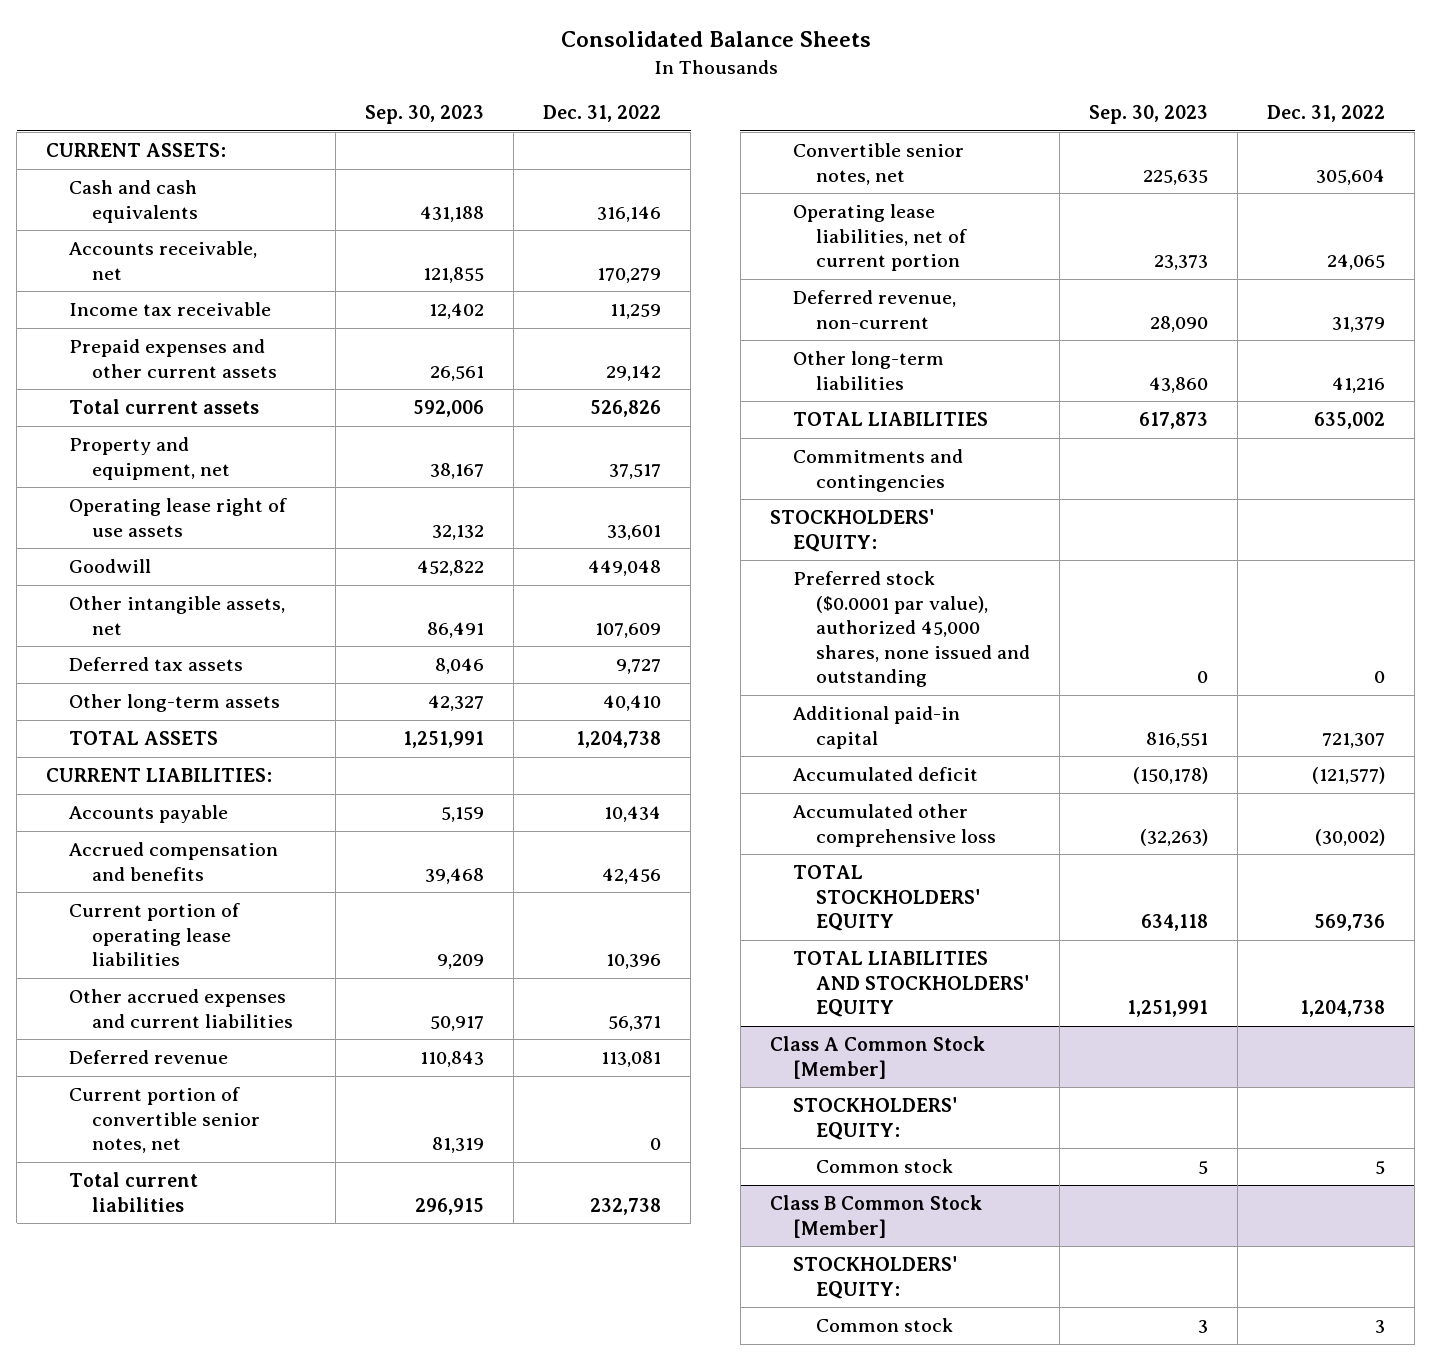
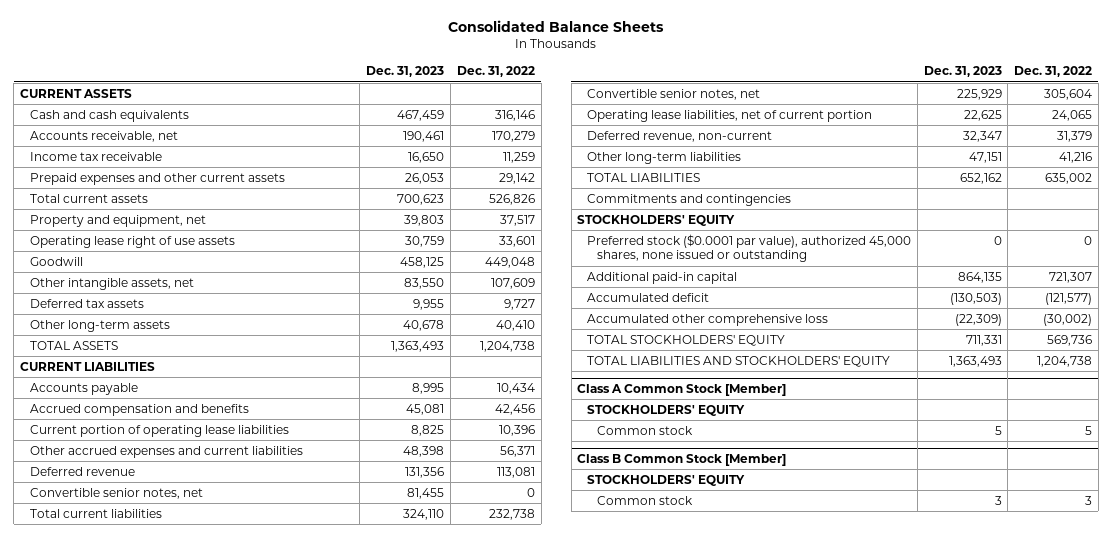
[365,104,485,124] Sep. 30, 2023 -> none
none -> [366,66,445,78] Dec. 31, 2023
[46,143,227,158] CURRENT ASSETS: -> [19,88,132,98] CURRENT ASSETS
[46,768,273,783] CURRENT LIABILITIES: -> [19,361,155,371] CURRENT LIABILITIES
[69,1087,261,1154] Current portion of convertible senior notes, net -> [29,487,203,499] Convertible senior notes, net
[769,509,934,552] STOCKHOLDERS' EQUITY: -> [577,214,736,226] STOCKHOLDERS' EQUITY
[792,571,1030,687] Preferred stock ($0.0001 par value), authorized 45,000 shares, none issued and outstanding -> [587,233,912,263] Preferred stock ($0.0001 par value), authorized 45,000 shares, none issued or outstanding
[792,1097,957,1140] STOCKHOLDERS' EQUITY: -> [587,404,746,416] STOCKHOLDERS' EQUITY
[792,1256,957,1299] STOCKHOLDERS' EQUITY: -> [587,474,746,486] STOCKHOLDERS' EQUITY

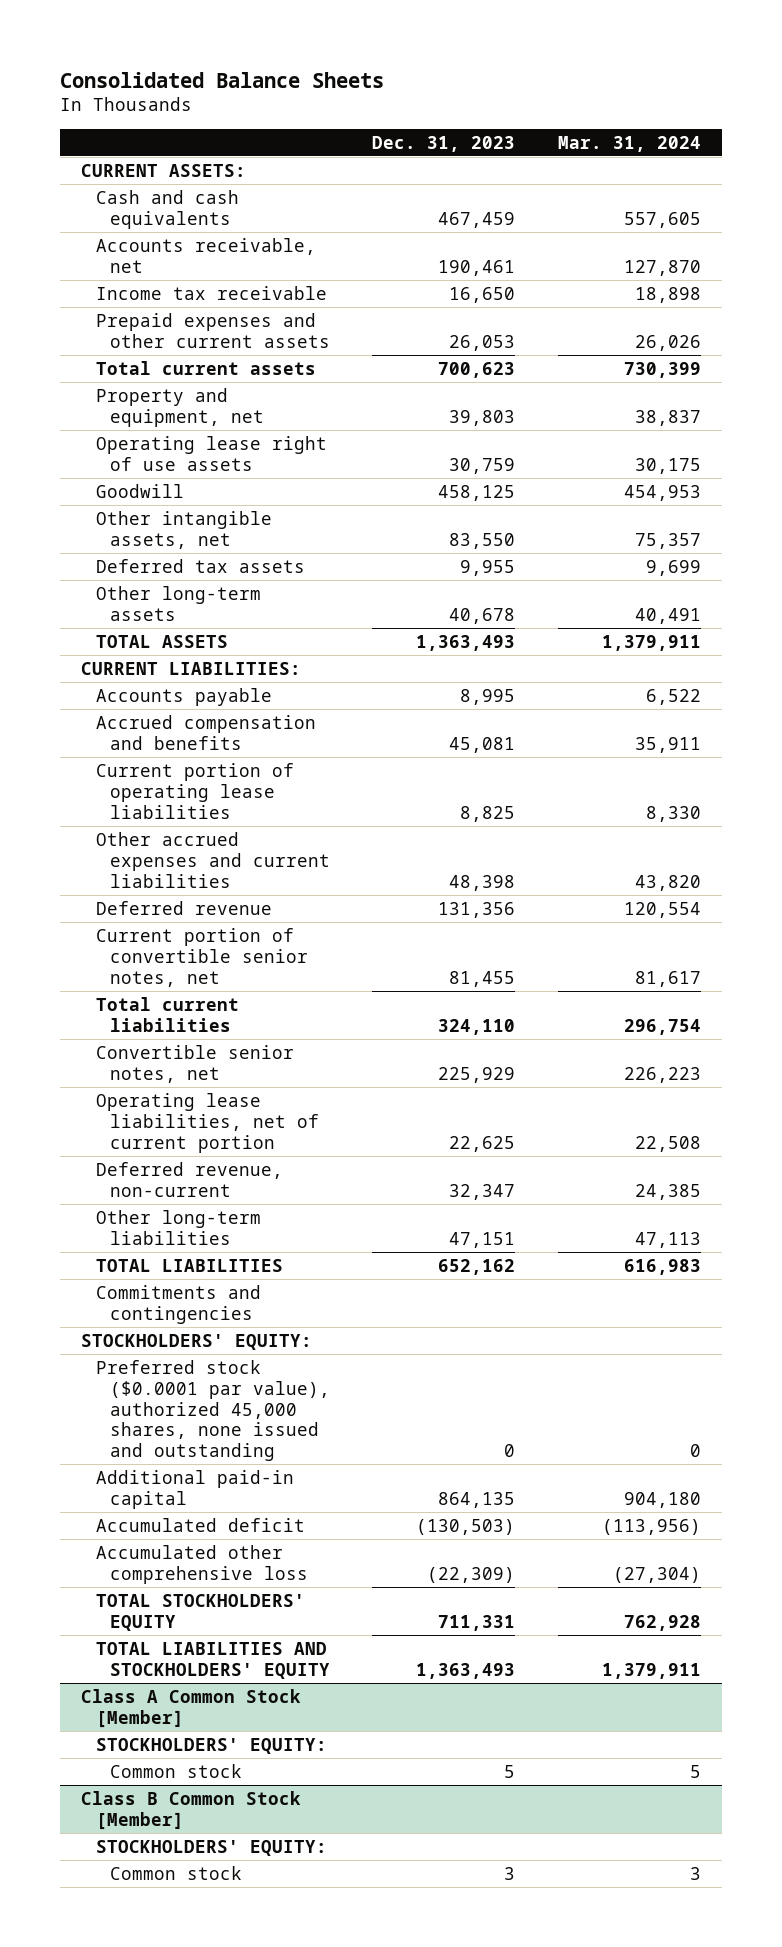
[456,66,535,78] Dec. 31, 2022 -> none
none -> [557,135,701,152] Mar. 31, 2024
[19,88,132,98] CURRENT ASSETS -> [81,163,247,177] CURRENT ASSETS:
[19,361,155,371] CURRENT LIABILITIES -> [81,661,302,675] CURRENT LIABILITIES:
[29,487,203,499] Convertible senior notes, net -> [95,927,309,987] Current portion of convertible senior notes, net
[577,214,736,226] STOCKHOLDERS' EQUITY -> [81,1333,313,1350] STOCKHOLDERS' EQUITY:
[587,233,912,263] Preferred stock ($0.0001 par value), authorized 45,000 shares, none issued or outstanding -> [95,1359,331,1462] Preferred stock ($0.0001 par value), authorized 45,000 shares, none issued and outstanding
[587,404,746,416] STOCKHOLDERS' EQUITY -> [95,1737,327,1754] STOCKHOLDERS' EQUITY:
[587,474,746,486] STOCKHOLDERS' EQUITY -> [95,1839,327,1856] STOCKHOLDERS' EQUITY:

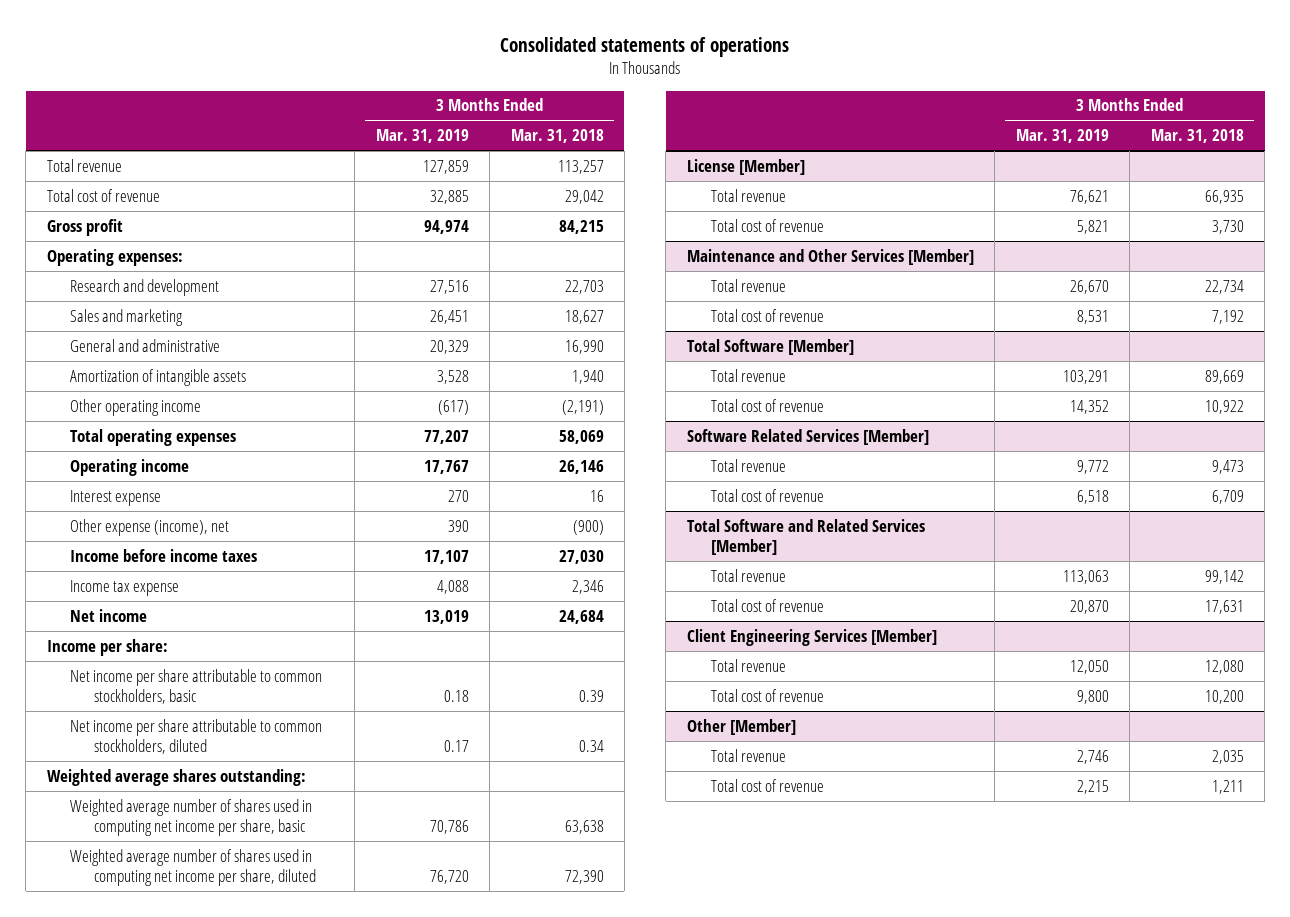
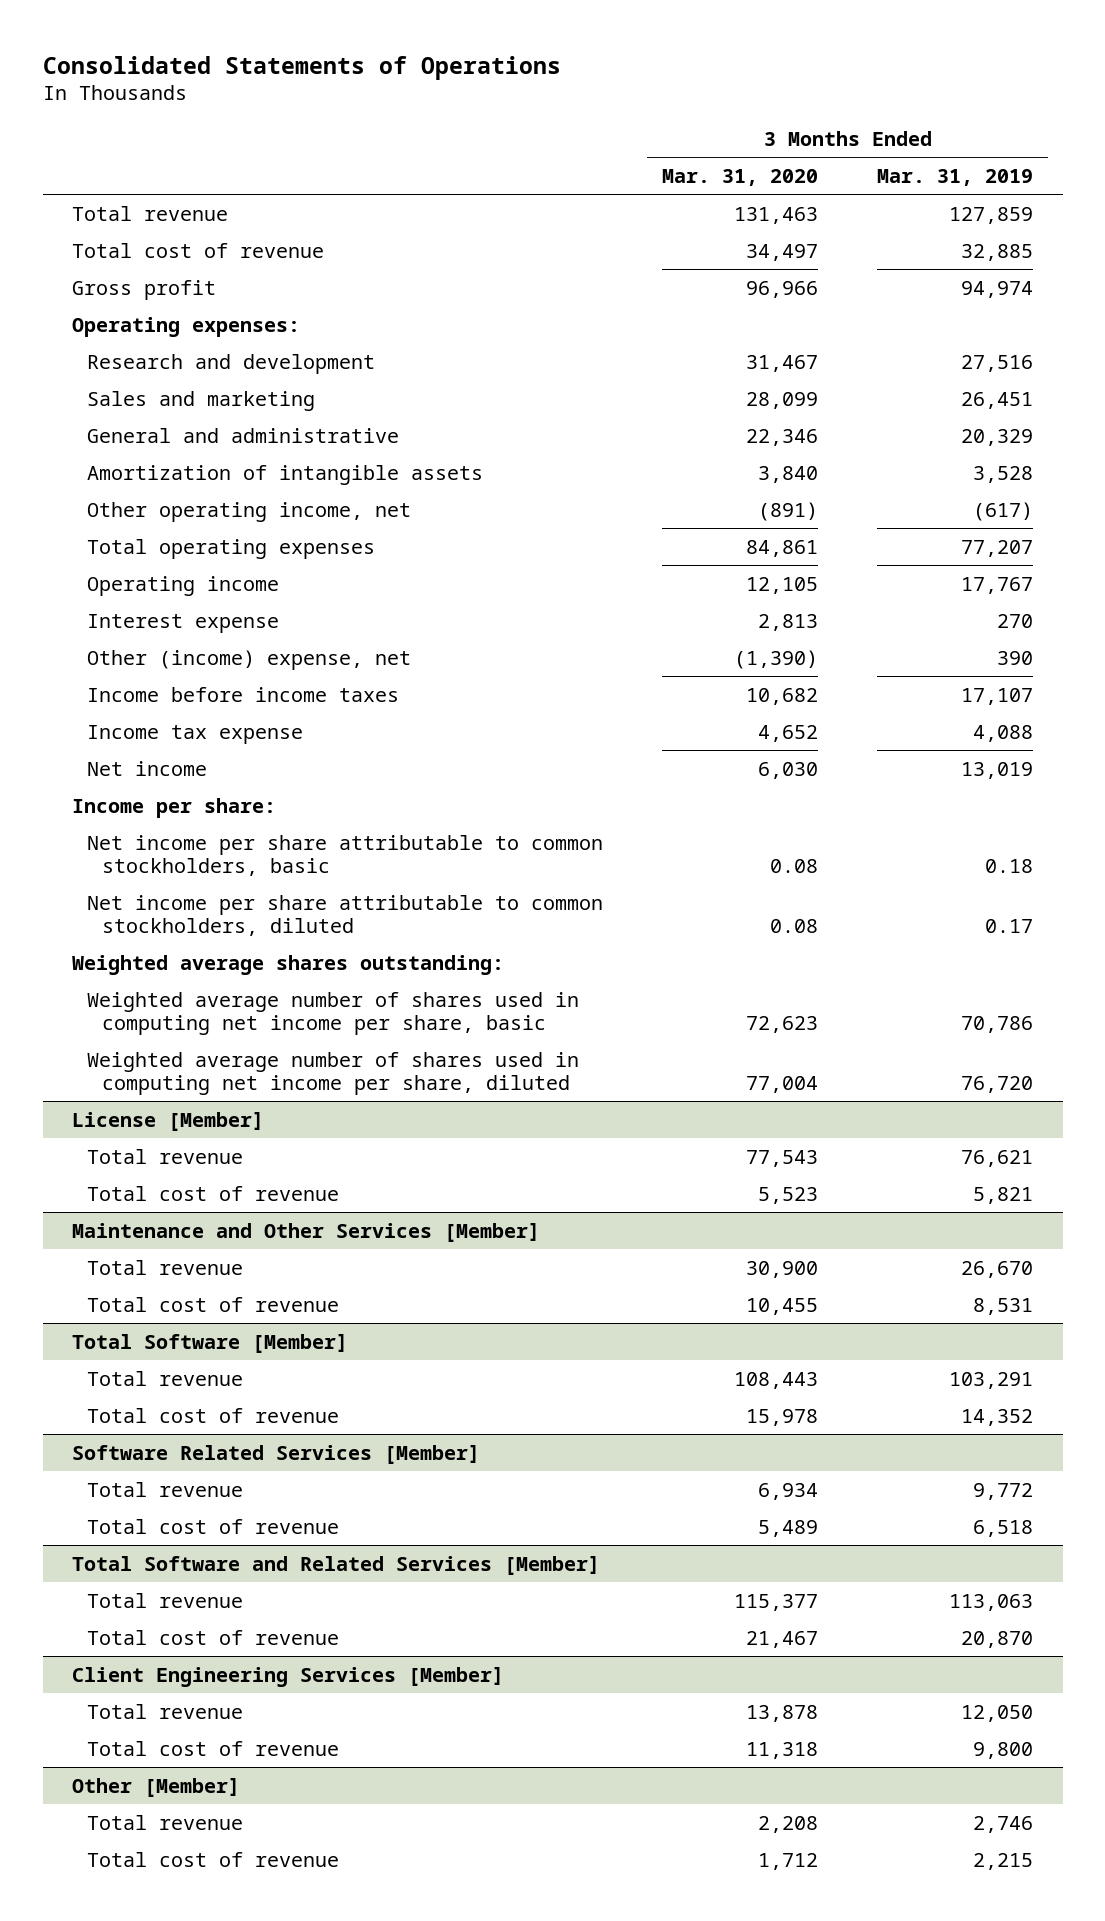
[500,36,790,57] Consolidated statements of operations -> [42,55,561,80] Consolidated Statements of Operations
[510,129,604,144] Mar. 31, 2018 -> none
none -> [662,169,819,187] Mar. 31, 2020
[70,398,202,416] Other operating income -> [87,501,412,522] Other operating income, net
[70,518,230,536] Other expense (income), net -> [87,649,412,670] Other (income) expense, net

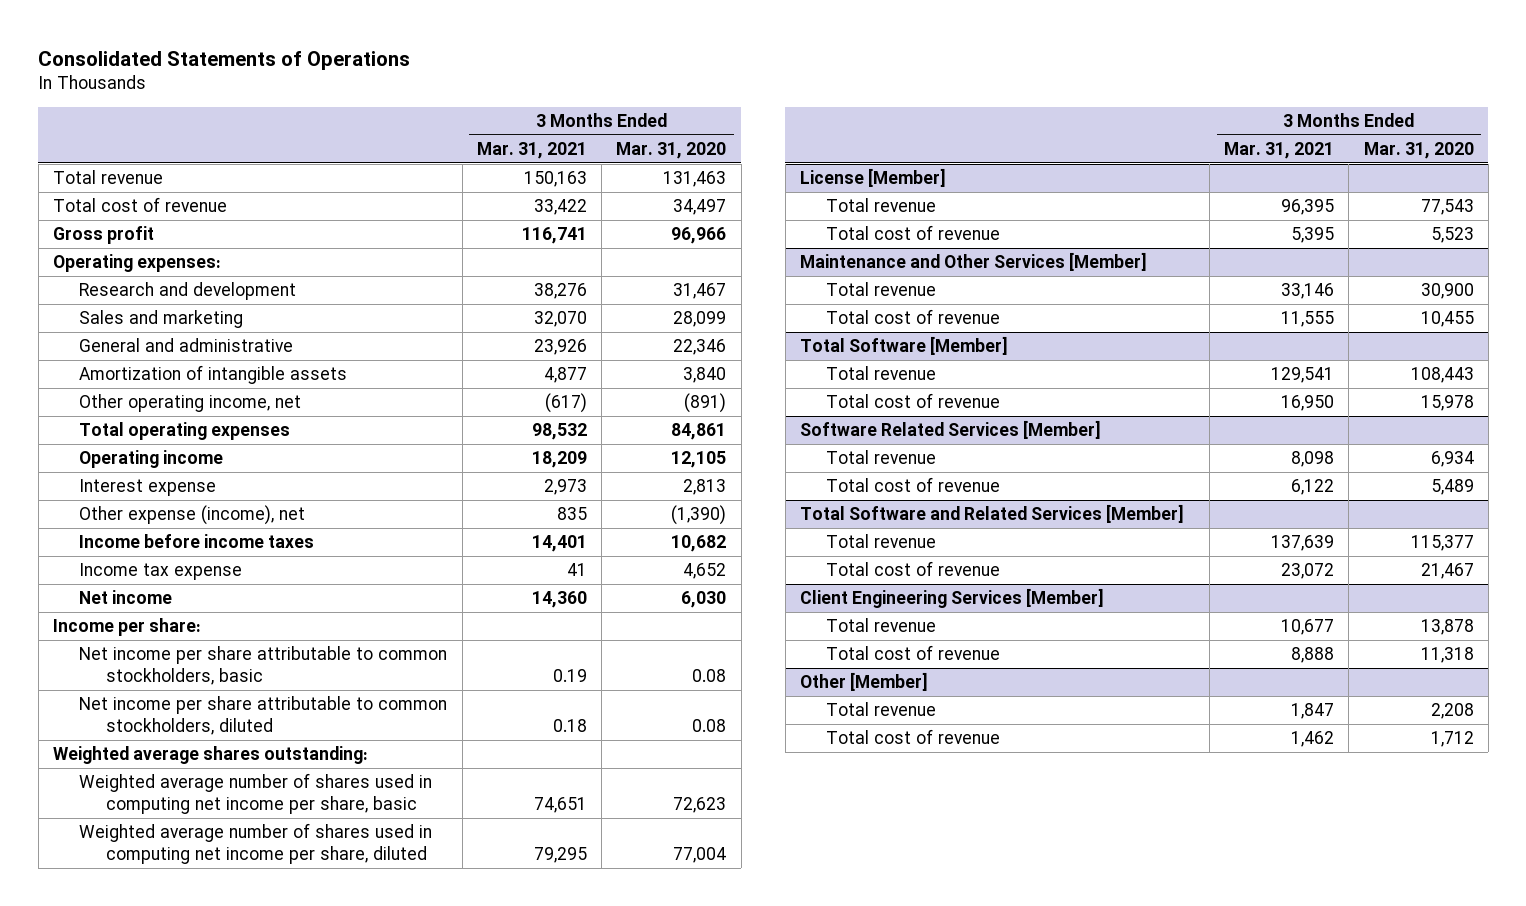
[877,169,1034,187] Mar. 31, 2019 -> none
none -> [476,142,587,160] Mar. 31, 2021
[87,649,412,670] Other (income) expense, net -> [79,505,306,526] Other expense (income), net

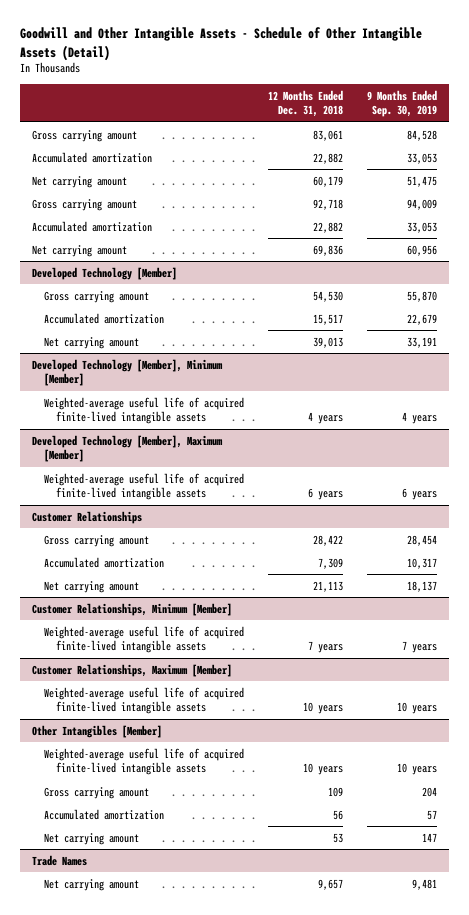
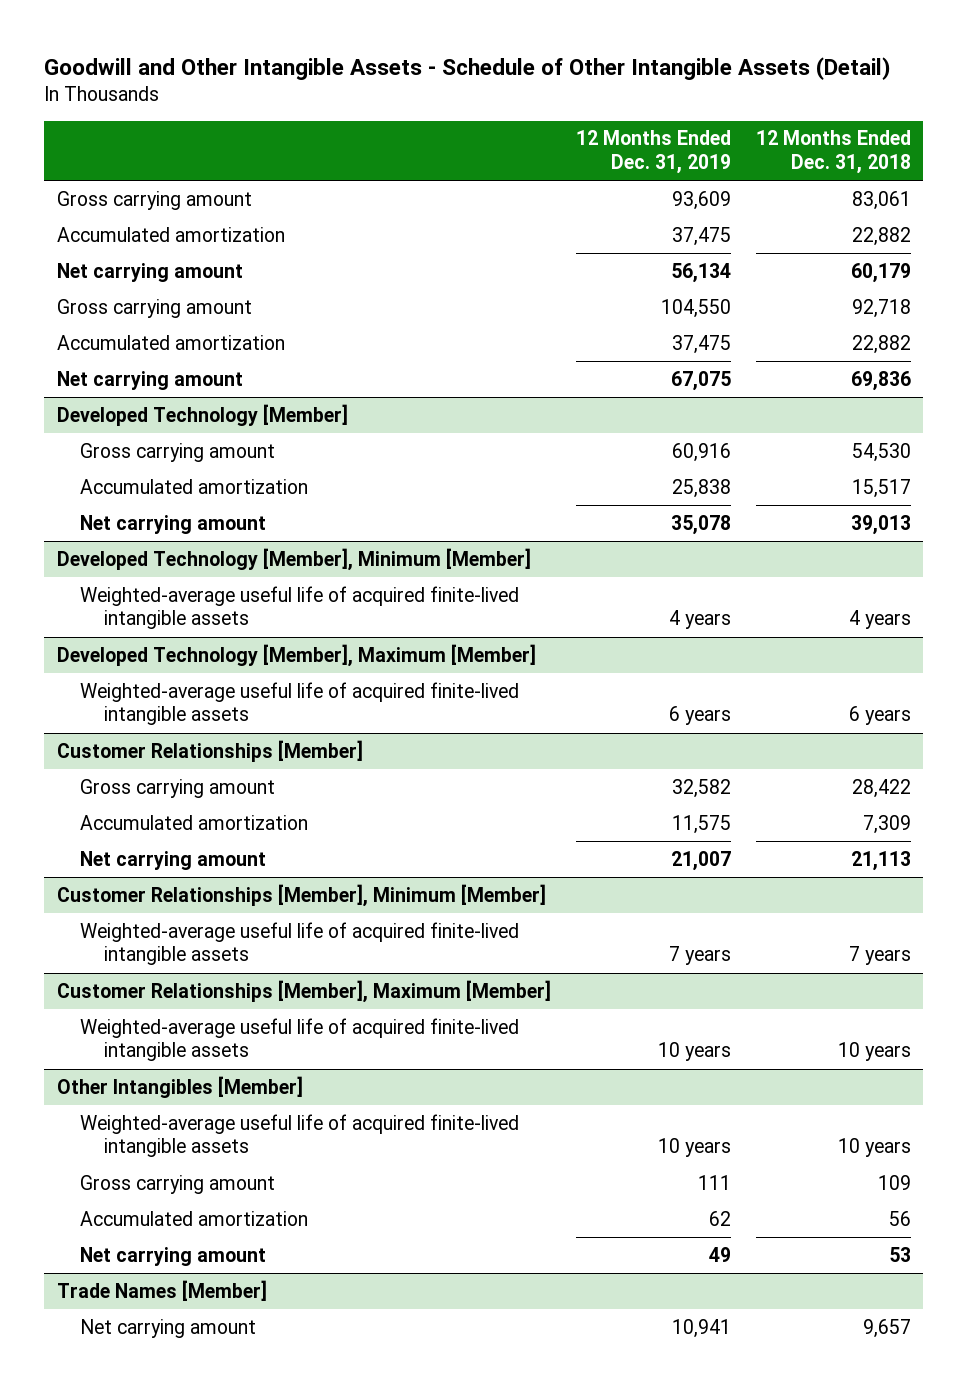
[367,89,438,118] 9 Months Ended Sep. 30, 2019 -> none
none -> [575,130,731,174] 12 Months Ended Dec. 31, 2019
[32,510,143,524] Customer Relationships -> [56,739,363,762] Customer Relationships [Member]
[32,602,233,616] Customer Relationships, Minimum [Member] -> [56,883,546,907] Customer Relationships [Member], Minimum [Member]
[32,663,233,677] Customer Relationships, Maximum [Member] -> [56,979,551,1003] Customer Relationships [Member], Maximum [Member]
[32,854,88,866] Trade Names -> [56,1279,267,1301] Trade Names [Member]

